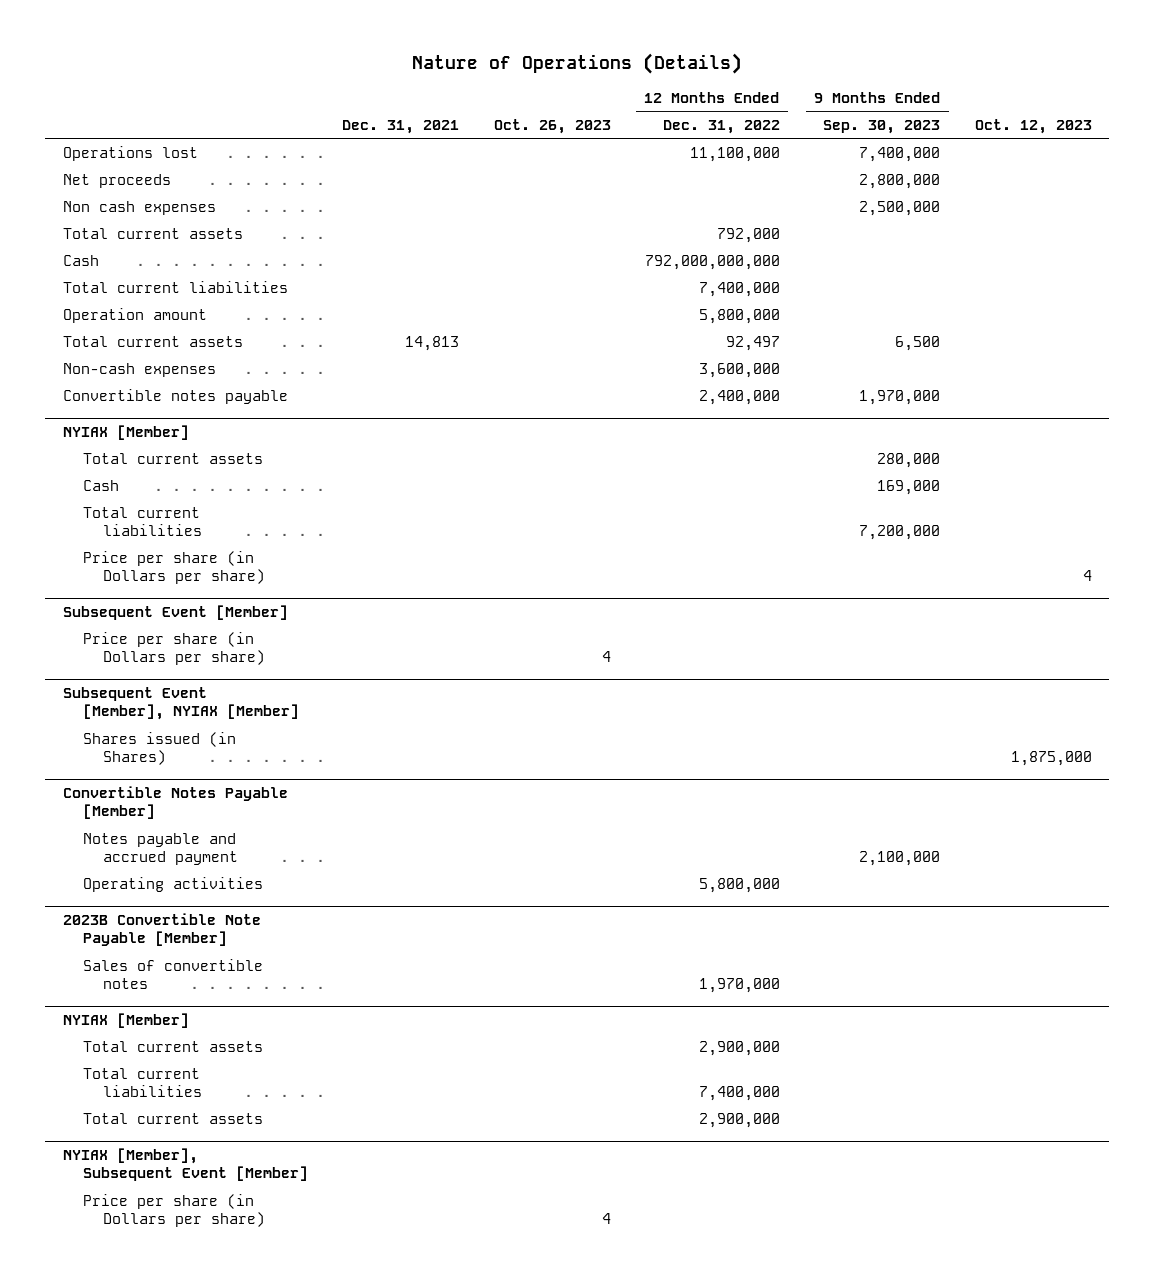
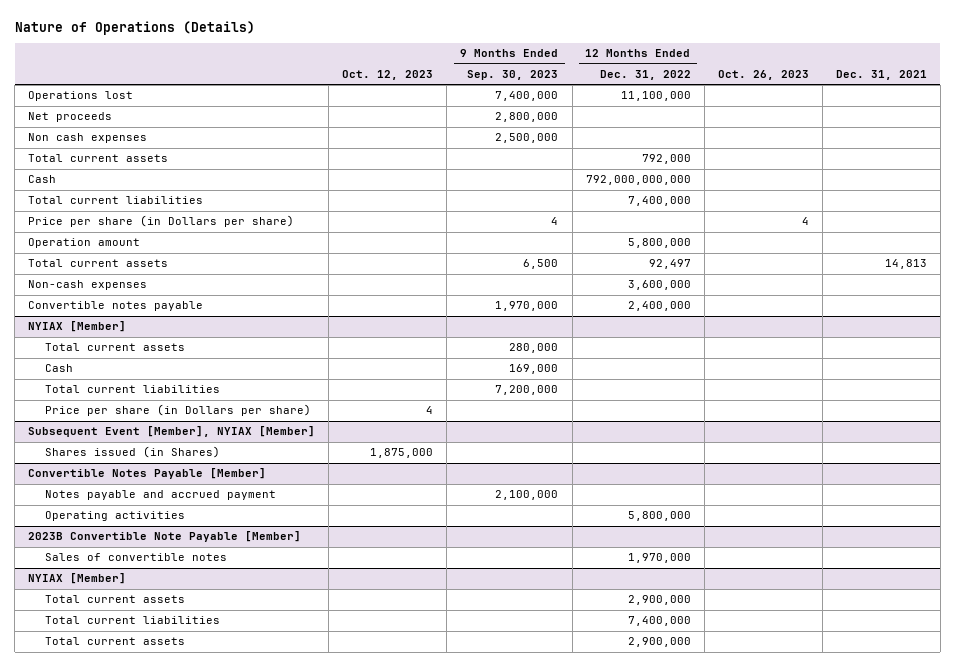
none -> [28,215,295,228] Price per share (in Dollars per share)
[62,604,288,620] Subsequent Event [Member] -> none
[82,631,266,666] Price per share (in Dollars per share) -> none
[62,1147,308,1182] NYIAX [Member], Subsequent Event [Member] -> none
[82,1193,266,1228] Price per share (in Dollars per share) -> none

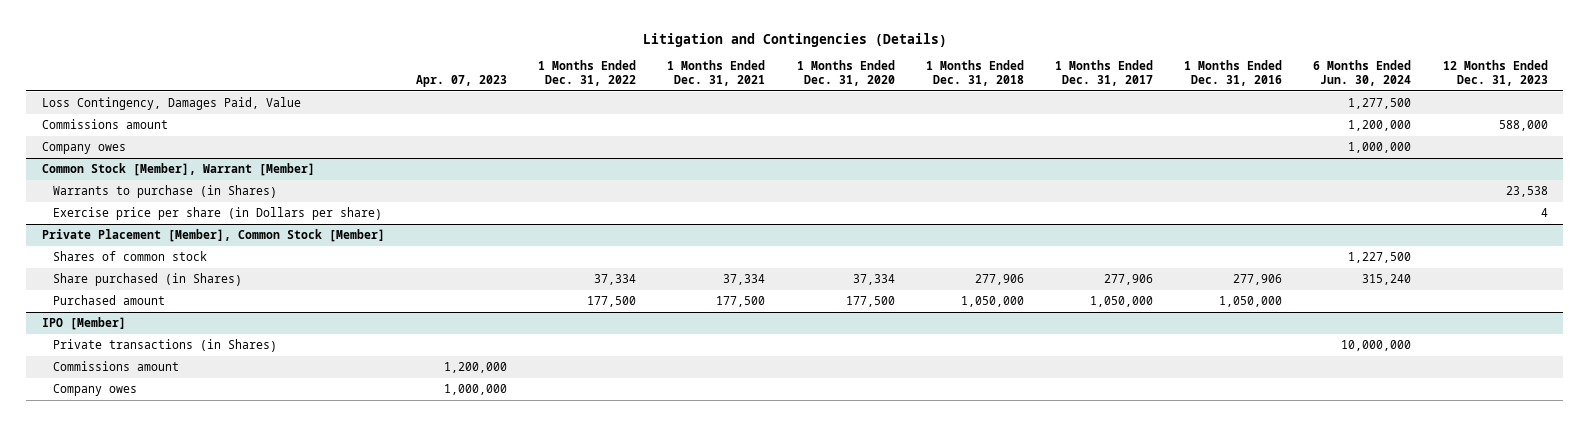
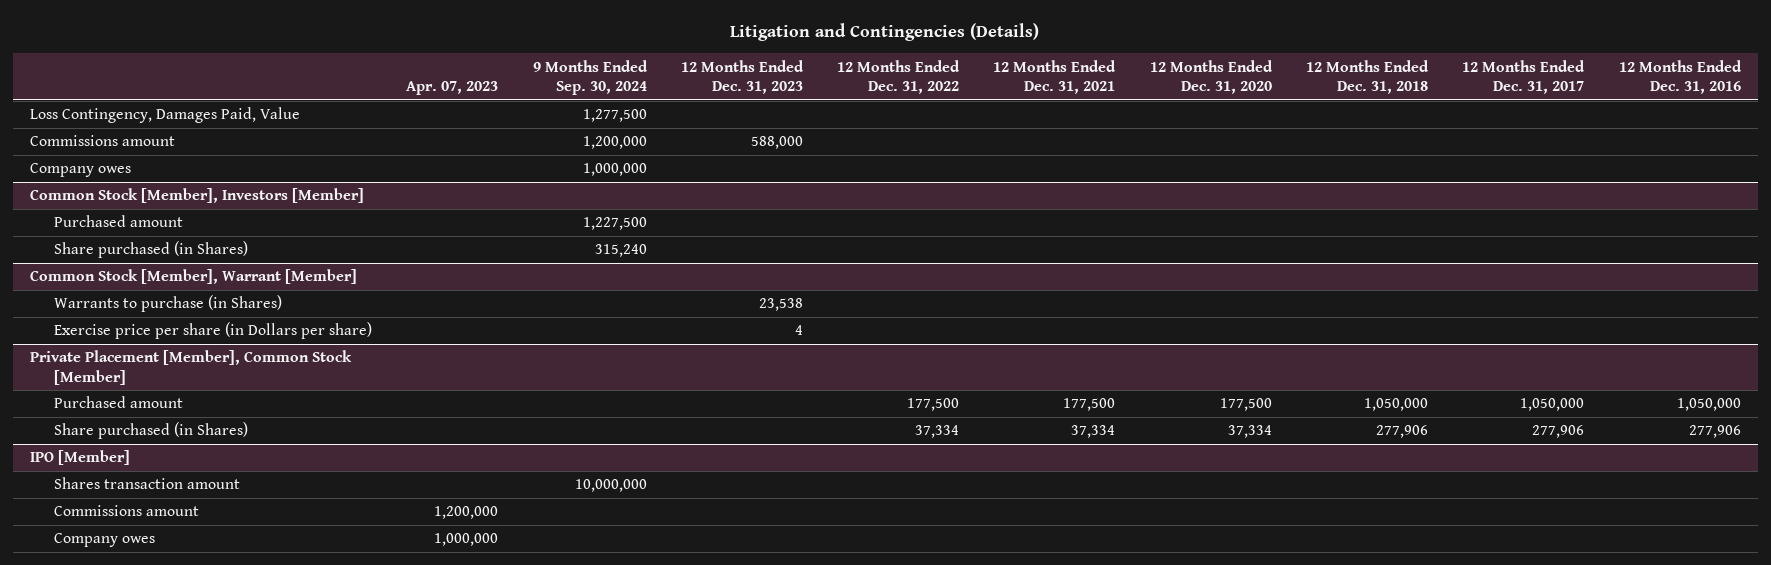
[538,60,637,86] 1 Months Ended Dec. 31, 2022 -> none
[667,60,766,86] 1 Months Ended Dec. 31, 2021 -> none
[796,60,895,86] 1 Months Ended Dec. 31, 2020 -> none
[925,60,1024,86] 1 Months Ended Dec. 31, 2018 -> none
[1054,60,1153,86] 1 Months Ended Dec. 31, 2017 -> none
[1184,60,1283,86] 1 Months Ended Dec. 31, 2016 -> none
[1313,60,1412,86] 6 Months Ended Jun. 30, 2024 -> none
none -> [532,59,648,95] 9 Months Ended Sep. 30, 2024
none -> [837,59,961,94] 12 Months Ended Dec. 31, 2022
none -> [993,59,1117,94] 12 Months Ended Dec. 31, 2021
none -> [1149,59,1273,94] 12 Months Ended Dec. 31, 2020
none -> [1306,59,1430,94] 12 Months Ended Dec. 31, 2018
none -> [1462,59,1586,94] 12 Months Ended Dec. 31, 2017
none -> [1618,59,1742,94] 12 Months Ended Dec. 31, 2016
none -> [30,188,365,204] Common Stock [Member], Investors [Member]
none -> [53,215,183,228] Purchased amount
none -> [53,241,248,259] Share purchased (in Shares)
[52,250,207,261] Shares of common stock -> none
[52,272,242,286] Share purchased (in Shares) -> [53,422,248,440] Share purchased (in Shares)
[52,338,277,352] Private transactions (in Shares) -> none
none -> [53,477,240,490] Shares transaction amount

